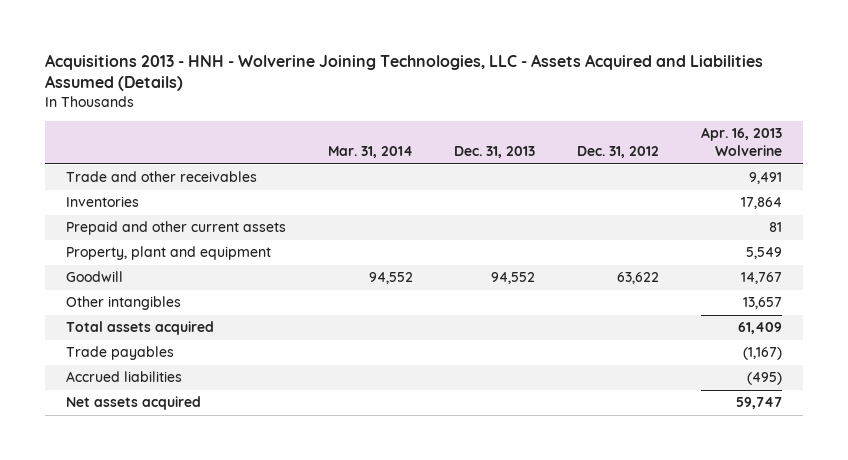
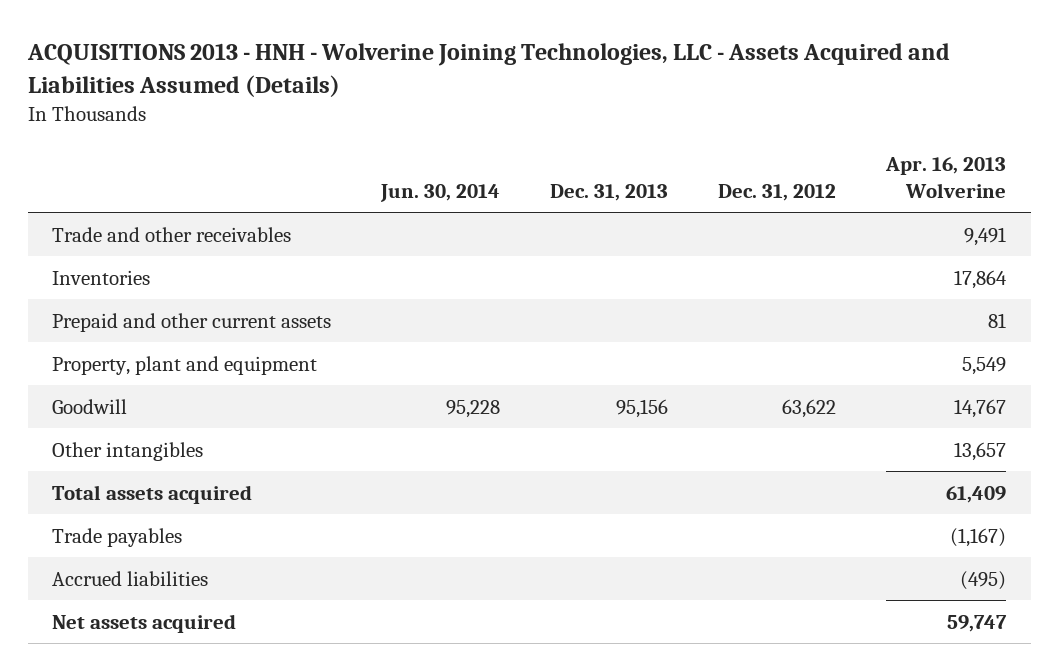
[44,53,763,92] Acquisitions 2013 - HNH - Wolverine Joining Technologies, LLC - Assets Acquired and Liabilities Assumed (Details) -> [26,43,950,97] ACQUISITIONS 2013 - HNH - Wolverine Joining Technologies, LLC - Assets Acquired and Liabilities Assumed (Details)
[327,146,413,159] Mar. 31, 2014 -> none
none -> [380,184,501,203] Jun. 30, 2014
[491,272,536,285] 94,552 -> [616,398,669,418] 95,156

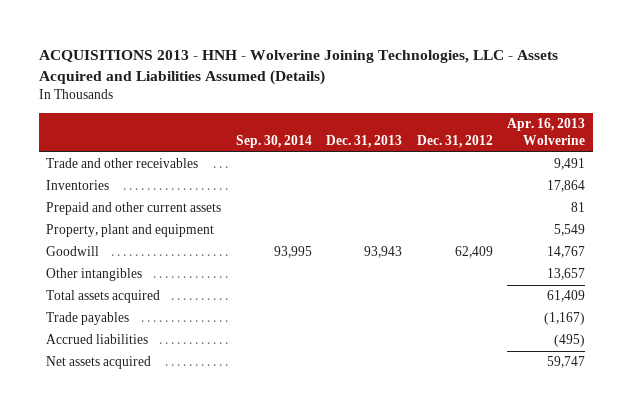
[380,184,501,203] Jun. 30, 2014 -> none
none -> [235,135,312,149] Sep. 30, 2014
[616,398,669,418] 95,156 -> [364,246,403,259] 93,943
[781,398,836,418] 63,622 -> [454,246,493,259] 62,409

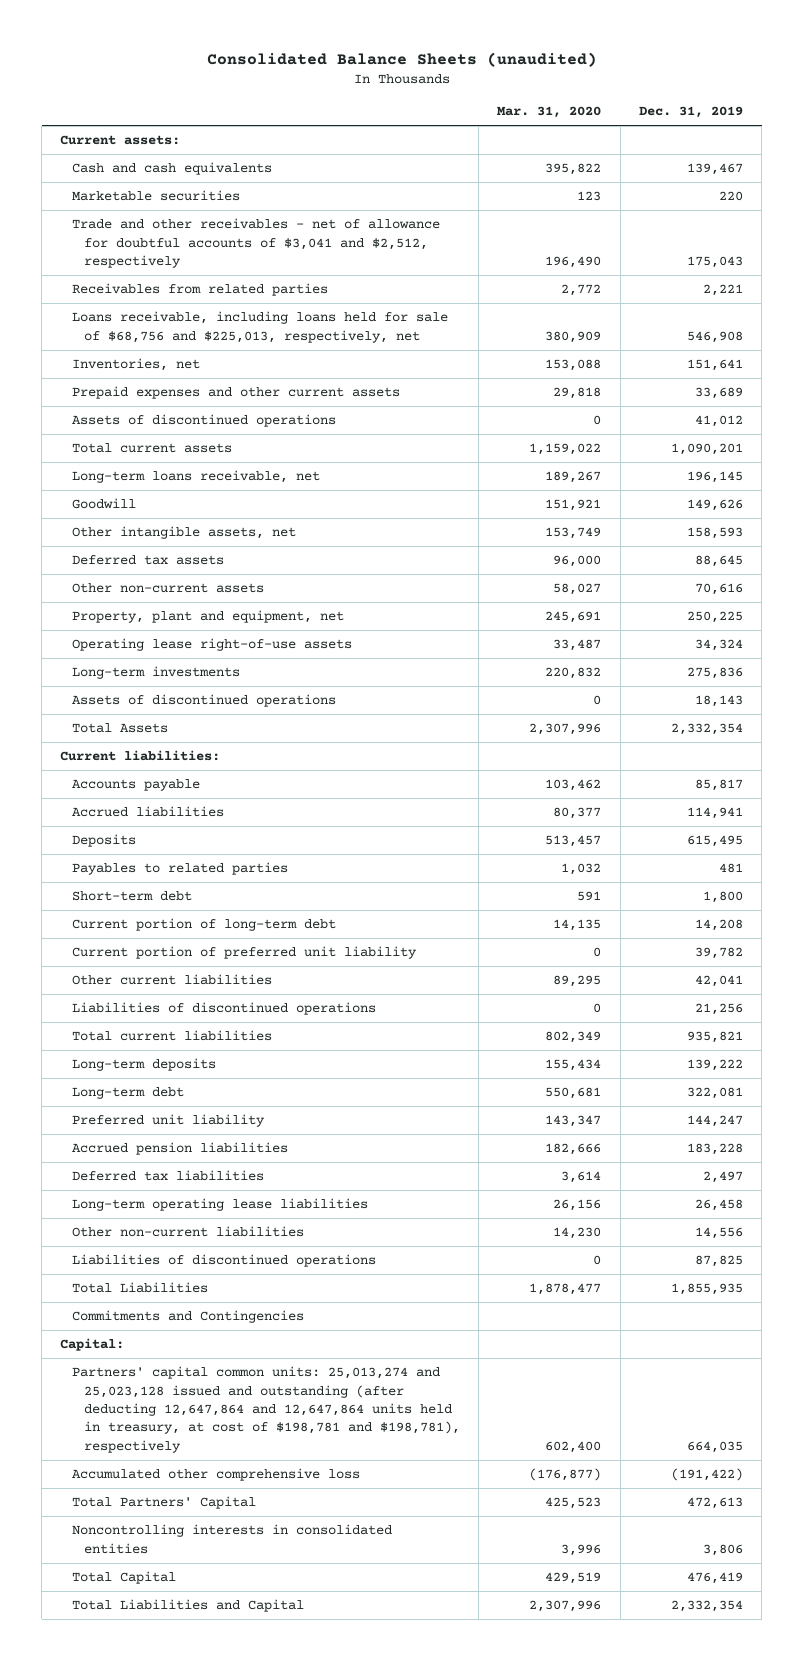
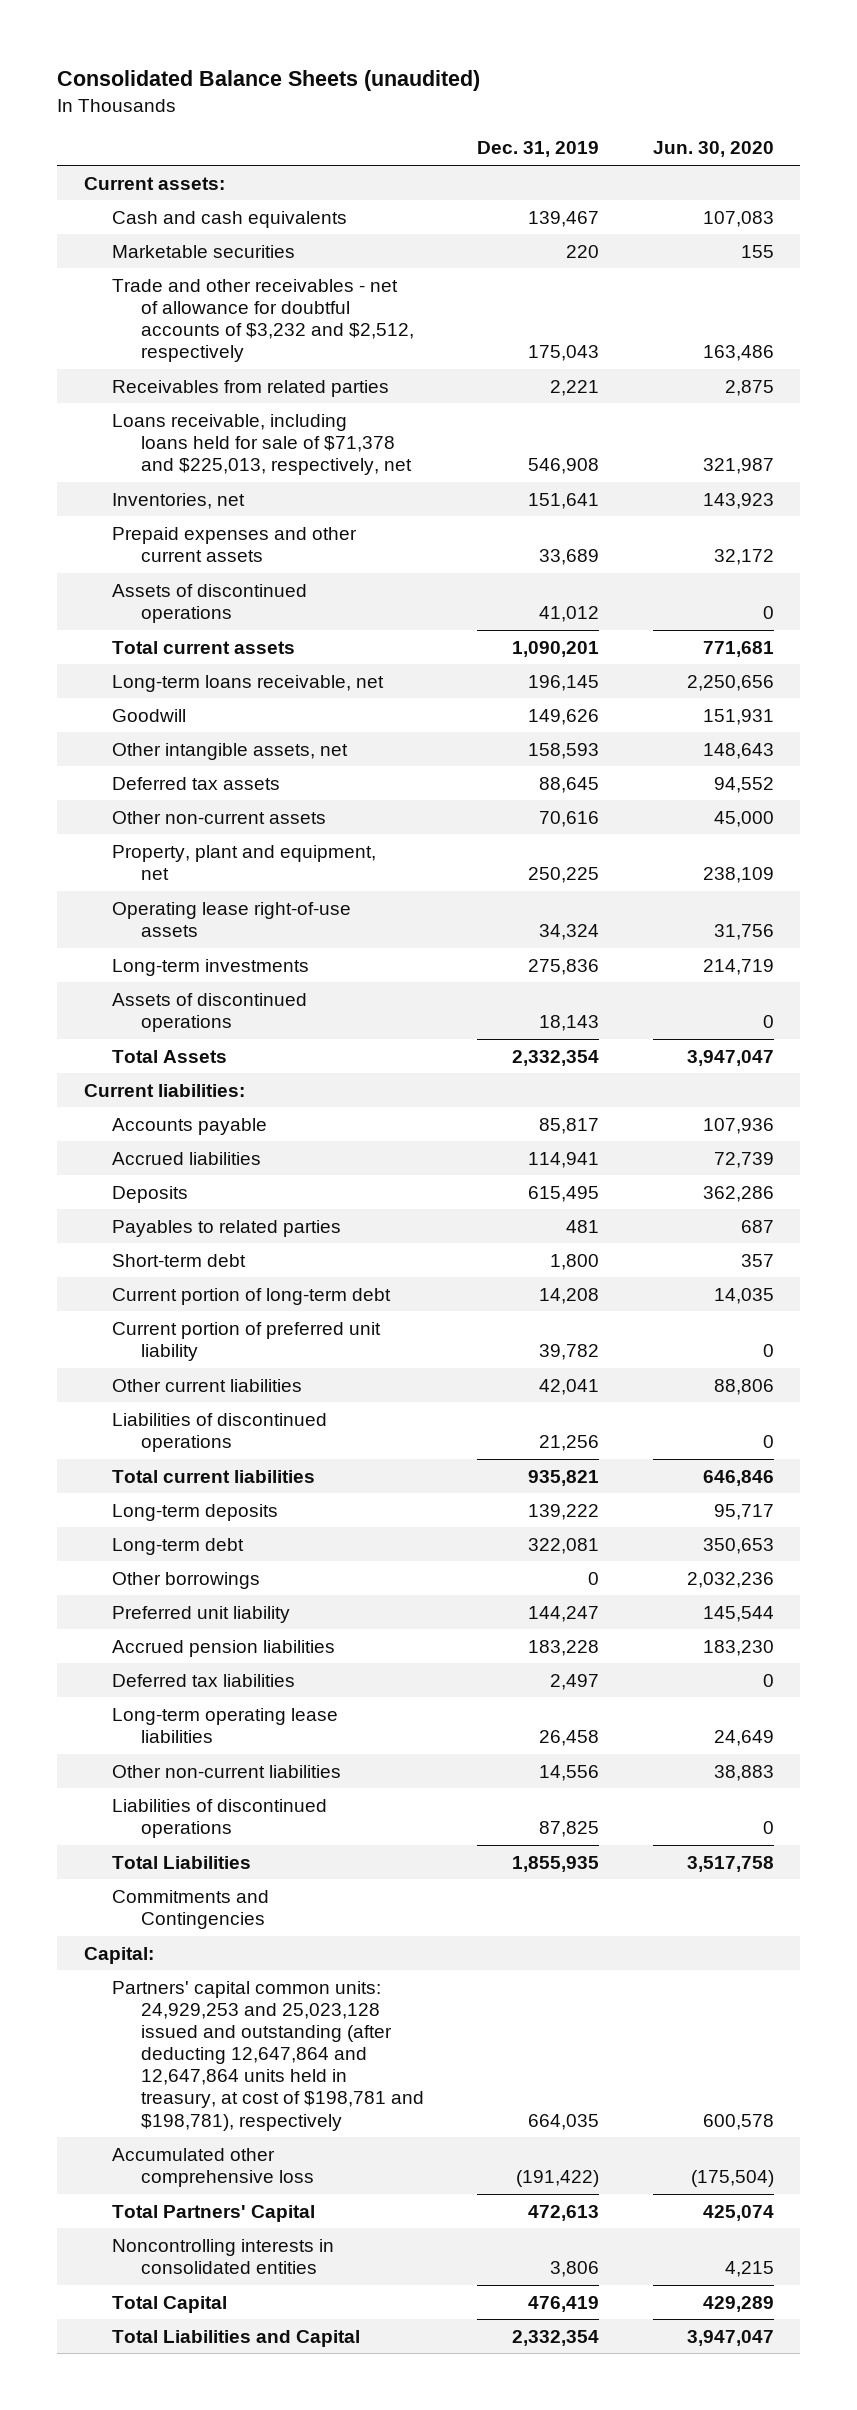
[497,106,602,119] Mar. 31, 2020 -> none
none -> [652,141,774,158] Jun. 30, 2020
[72,218,441,268] Trade and other receivables - net of allowance for doubtful accounts of $3,041 and $2,512, respectively -> [112,278,414,363] Trade and other receivables - net of allowance for doubtful accounts of $3,232 and $2,512, respectively
[72,311,449,343] Loans receivable, including loans held for sale of $68,756 and $225,013, respectively, net -> [112,413,412,476] Loans receivable, including loans held for sale of $71,378 and $225,013, respectively, net
none -> [112,1571,261,1589] Other borrowings
[72,1366,460,1453] Partners' capital common units: 25,013,274 and 25,023,128 issued and outstanding (after deducting 12,647,864 and 12,647,864 units held in treasury, at cost of $198,781 and $198,781), respectively -> [112,1980,424,2131] Partners' capital common units: 24,929,253 and 25,023,128 issued and outstanding (after deducting 12,647,864 and 12,647,864 units held in treasury, at cost of $198,781 and $198,781), respectively

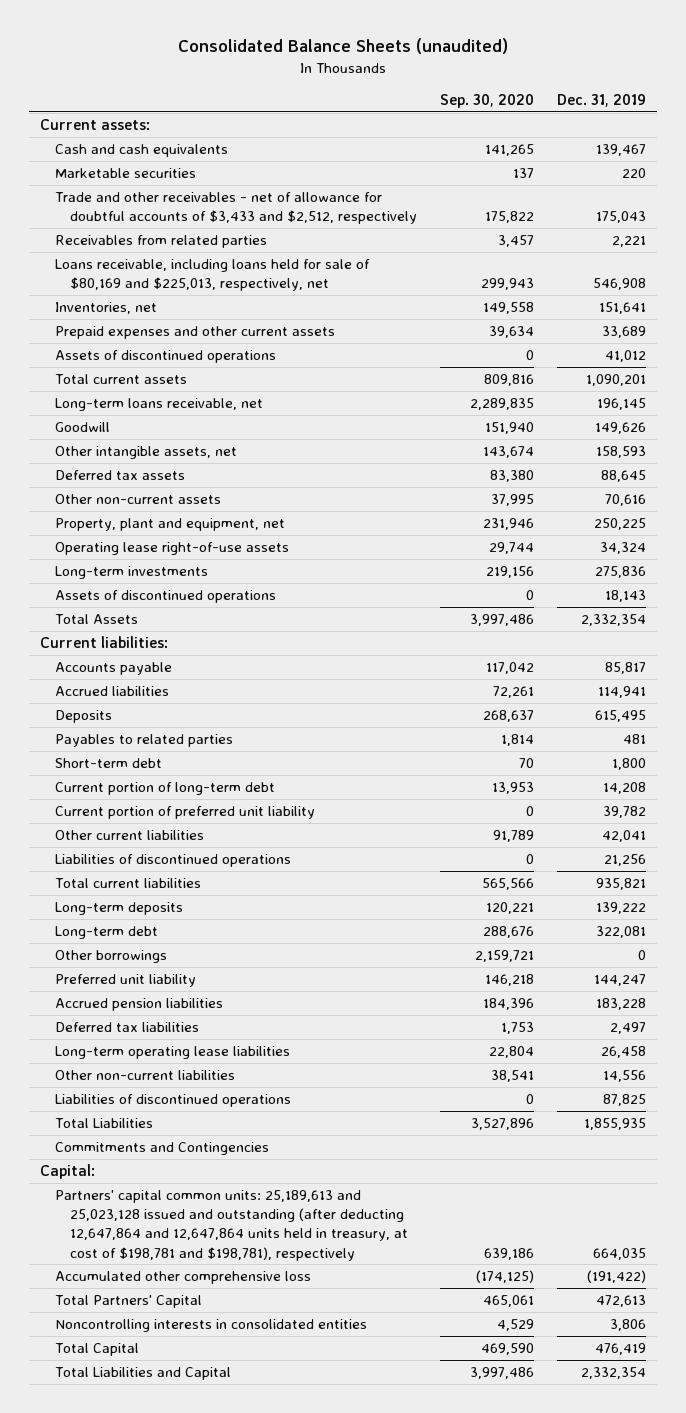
[652,141,774,158] Jun. 30, 2020 -> none
none -> [439,93,534,108] Sep. 30, 2020
[112,278,414,363] Trade and other receivables - net of allowance for doubtful accounts of $3,232 and $2,512, respectively -> [55,192,418,225] Trade and other receivables - net of allowance for doubtful accounts of $3,433 and $2,512, respectively
[112,413,412,476] Loans receivable, including loans held for sale of $71,378 and $225,013, respectively, net -> [55,259,371,292] Loans receivable, including loans held for sale of $80,169 and $225,013, respectively, net
[112,1980,424,2131] Partners' capital common units: 24,929,253 and 25,023,128 issued and outstanding (after deducting 12,647,864 and 12,647,864 units held in treasury, at cost of $198,781 and $198,781), respectively -> [55,1190,409,1261] Partners' capital common units: 25,189,613 and 25,023,128 issued and outstanding (after deducting 12,647,864 and 12,647,864 units held in treasury, at cost of $198,781 and $198,781), respectively

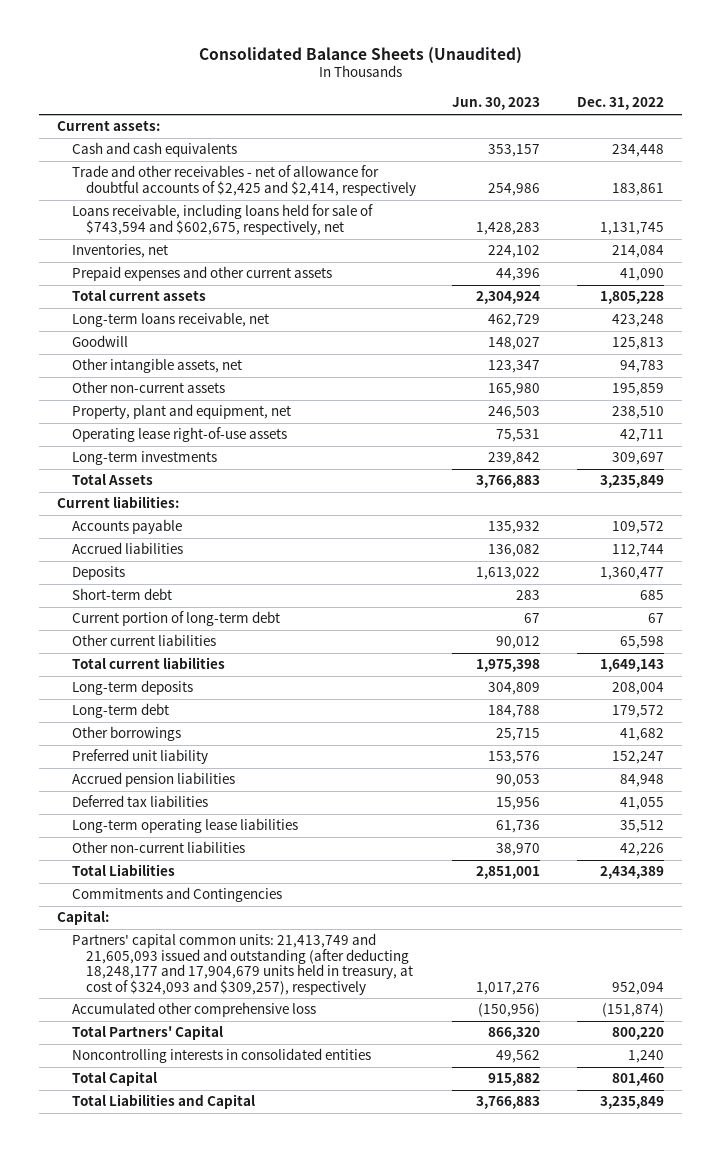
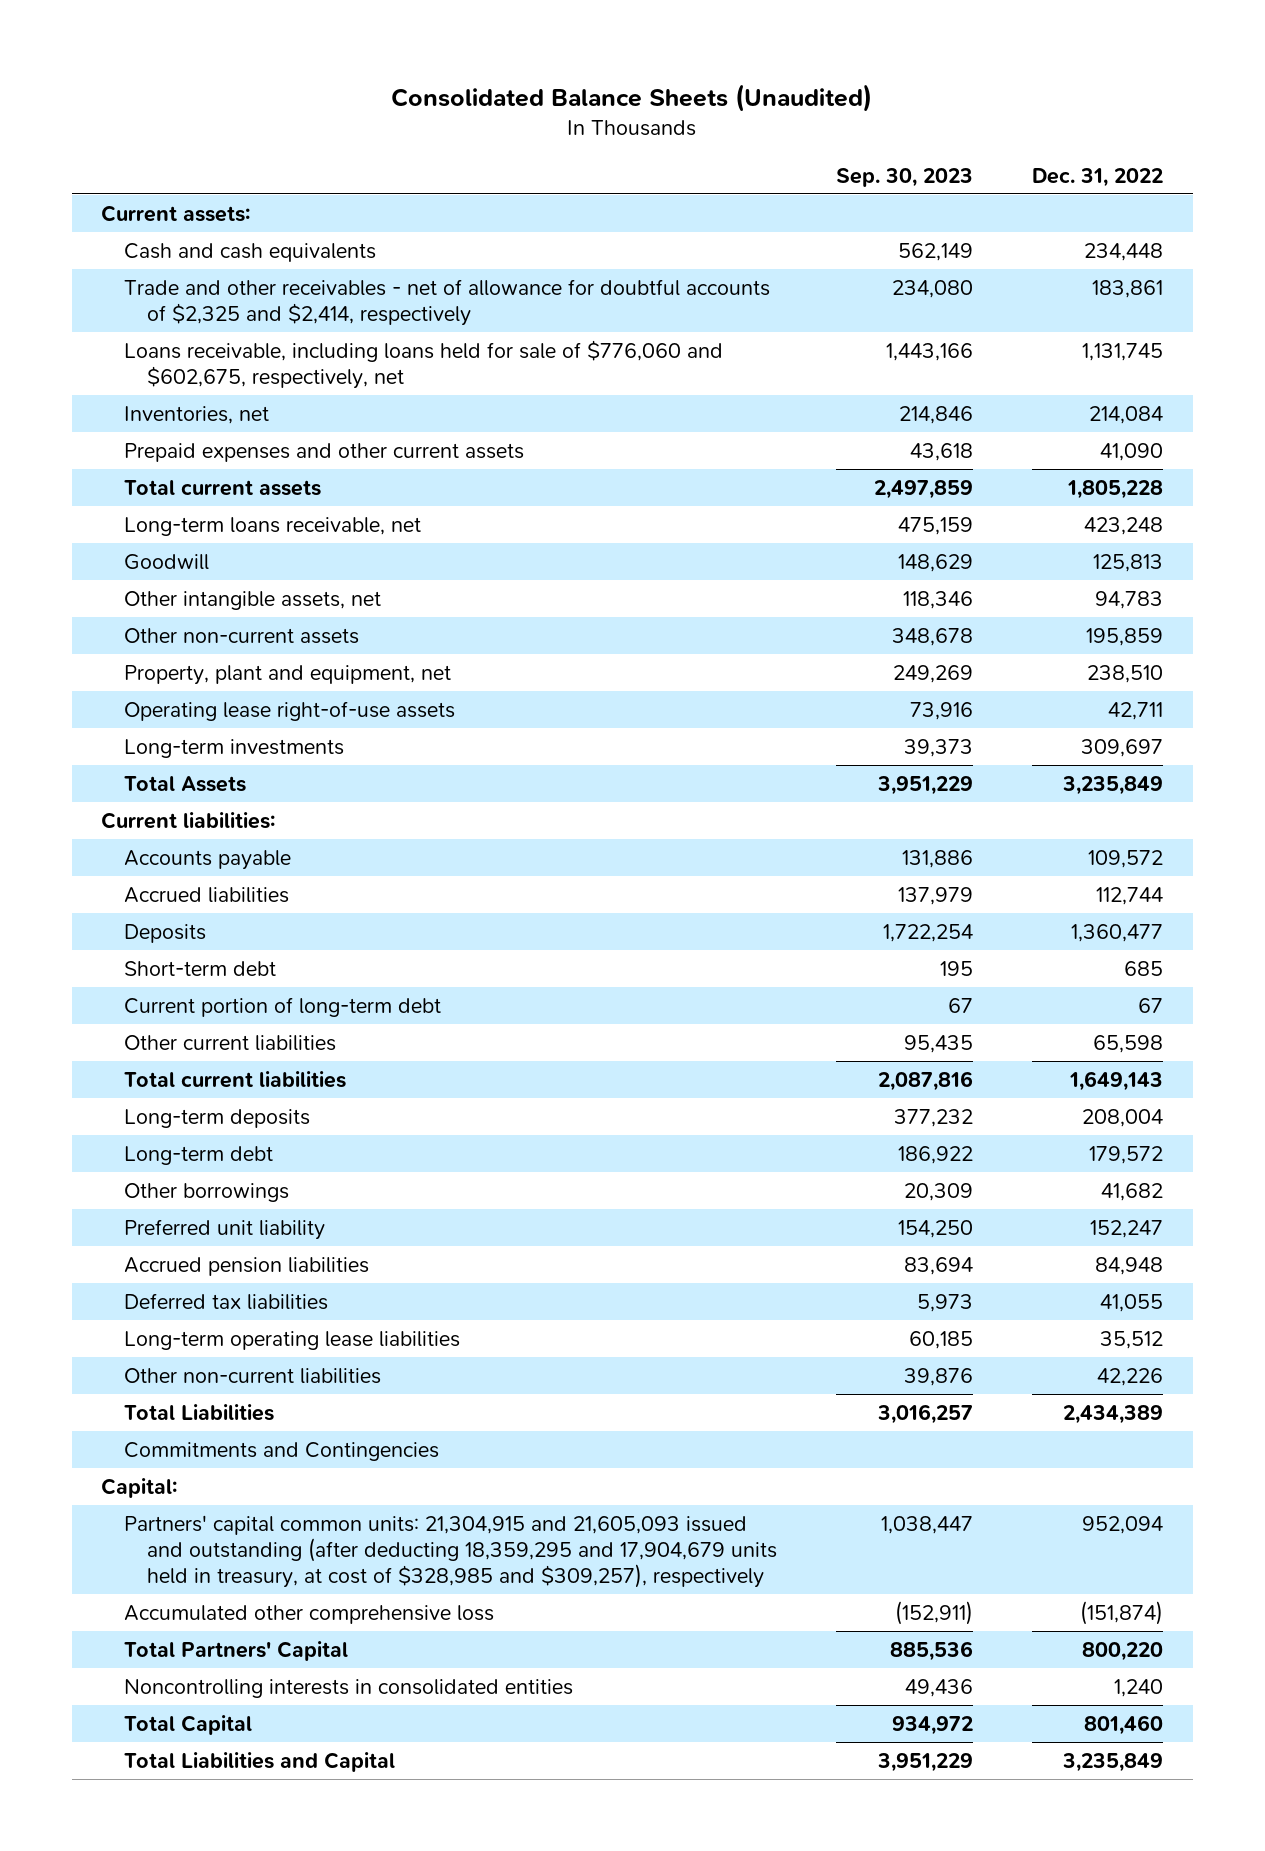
[452,97,541,111] Jun. 30, 2023 -> none
none -> [836,167,974,187] Sep. 30, 2023
[71,165,416,196] Trade and other receivables - net of allowance for doubtful accounts of $2,425 and $2,414, respectively -> [124,278,771,326] Trade and other receivables - net of allowance for doubtful accounts of $2,325 and $2,414, respectively
[71,204,373,235] Loans receivable, including loans held for sale of $743,594 and $602,675, respectively, net -> [124,339,724,389] Loans receivable, including loans held for sale of $776,060 and $602,675, respectively, net
[71,933,413,995] Partners' capital common units: 21,413,749 and 21,605,093 issued and outstanding (after deducting 18,248,177 and 17,904,679 units held in treasury, at cost of $324,093 and $309,257), respectively -> [124,1514,778,1588] Partners' capital common units: 21,304,915 and 21,605,093 issued and outstanding (after deducting 18,359,295 and 17,904,679 units held in treasury, at cost of $328,985 and $309,257), respectively

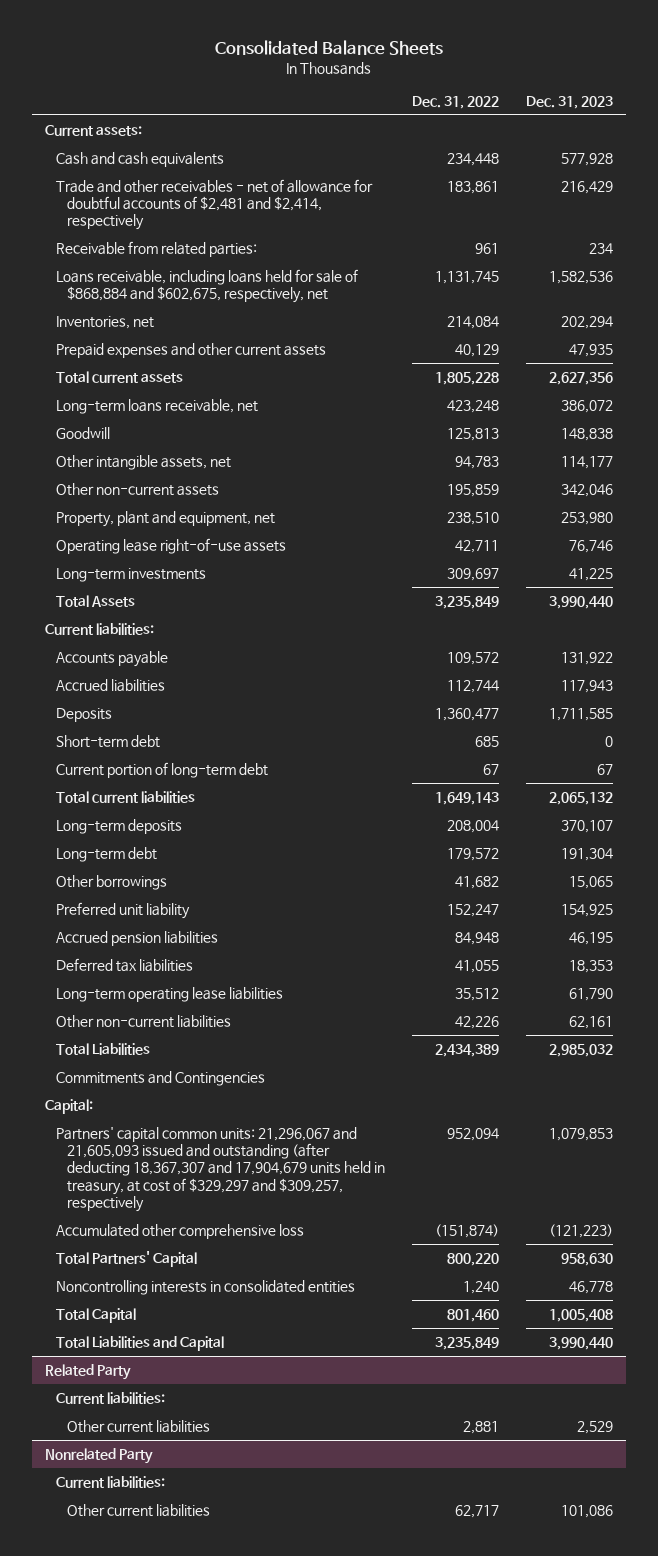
[391,83,873,112] Consolidated Balance Sheets (Unaudited) -> [214,39,443,55] Consolidated Balance Sheets
[836,167,974,187] Sep. 30, 2023 -> none
none -> [525,96,613,110] Dec. 31, 2023
[124,278,771,326] Trade and other receivables - net of allowance for doubtful accounts of $2,325 and $2,414, respectively -> [55,178,373,231] Trade and other receivables - net of allowance for doubtful accounts of $2,481 and $2,414, respectively
none -> [55,240,257,257] Receivable from related parties:
[124,339,724,389] Loans receivable, including loans held for sale of $776,060 and $602,675, respectively, net -> [55,268,358,304] Loans receivable, including loans held for sale of $868,884 and $602,675, respectively, net
[1100,442,1164,461] 41,090 -> [454,343,499,357] 40,129
[124,1034,337,1051] Other current liabilities -> none
[124,1514,778,1588] Partners' capital common units: 21,304,915 and 21,605,093 issued and outstanding (after deducting 18,359,295 and 17,904,679 units held in treasury, at cost of $328,985 and $309,257), respectively -> [55,1126,386,1213] Partners' capital common units: 21,296,067 and 21,605,093 issued and outstanding (after deducting 18,367,307 and 17,904,679 units held in treasury, at cost of $329,297 and $309,257, respectively
none -> [44,1363,131,1380] Related Party
none -> [55,1391,165,1404] Current liabilities:
none -> [67,1419,211,1433] Other current liabilities
none -> [44,1447,153,1464] Nonrelated Party
none -> [55,1475,165,1488] Current liabilities:
none -> [67,1503,211,1517] Other current liabilities

